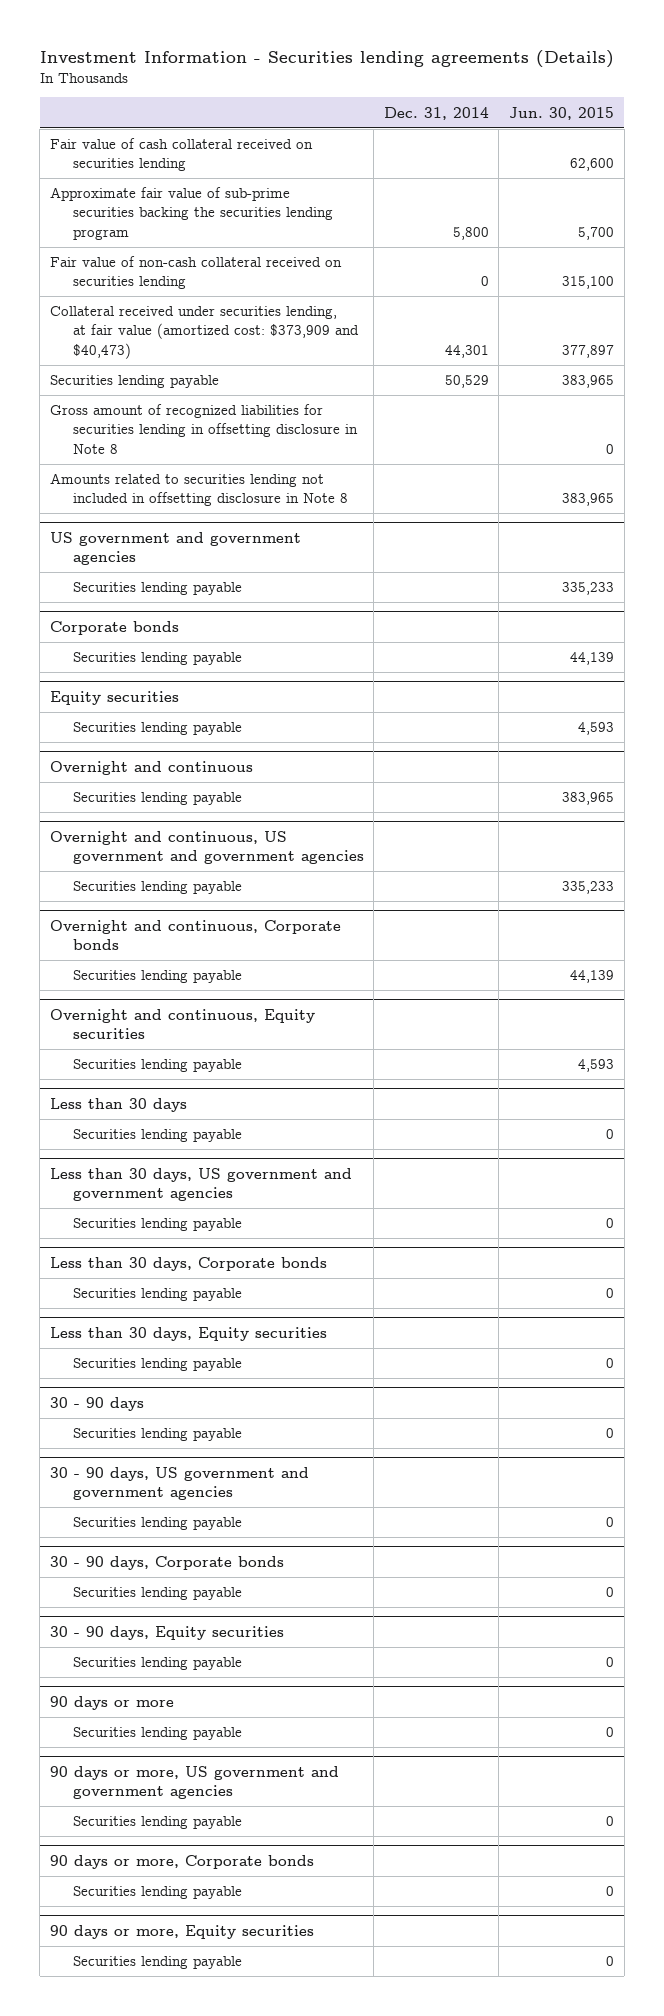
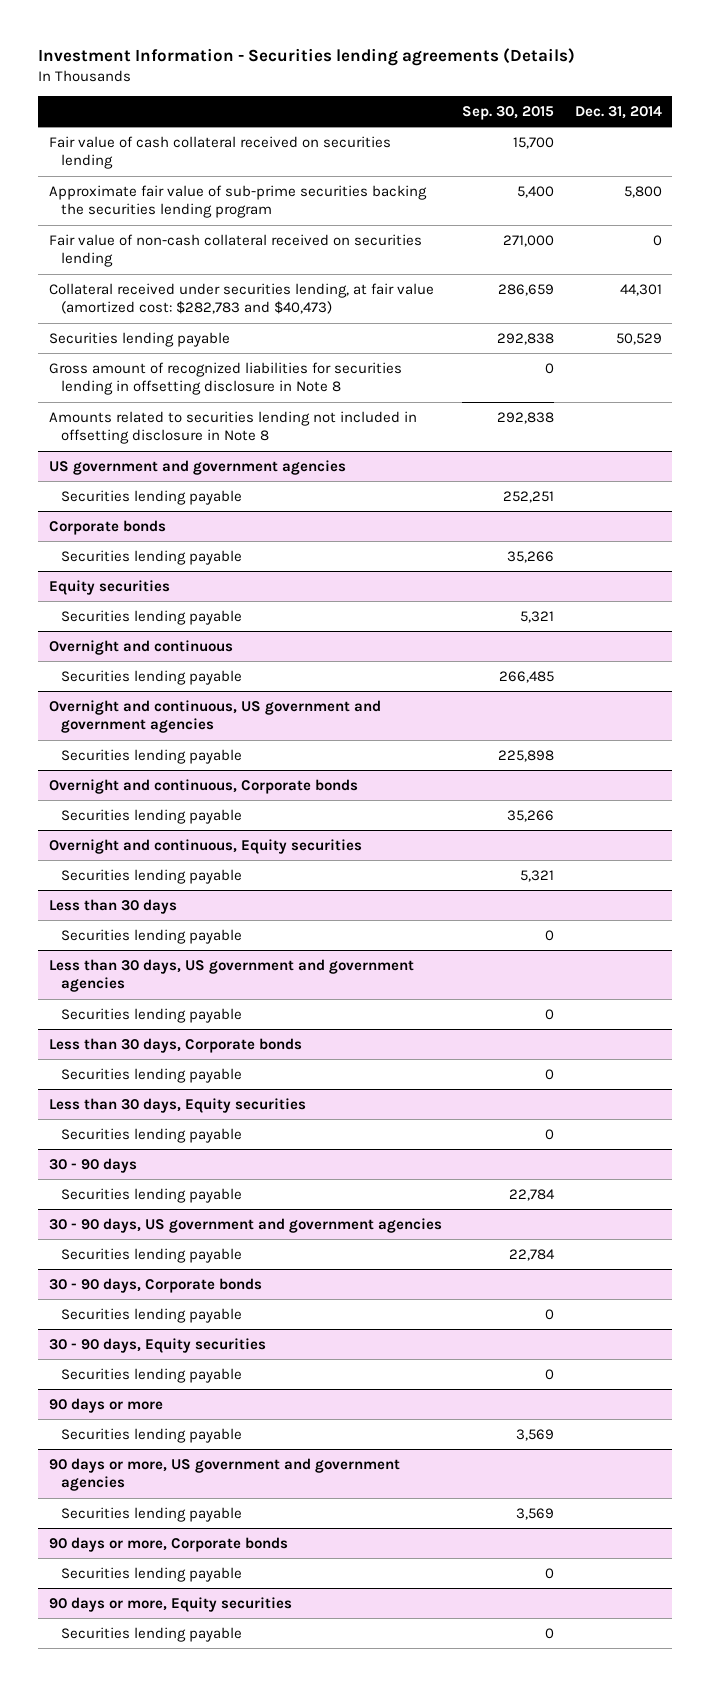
[509,106,615,120] Jun. 30, 2015 -> none
none -> [462,105,555,120] Sep. 30, 2015
[49,306,359,359] Collateral received under securities lending, at fair value (amortized cost: $373,909 and $40,473) -> [48,282,434,315] Collateral received under securities lending, at fair value (amortized cost: $282,783 and $40,473)

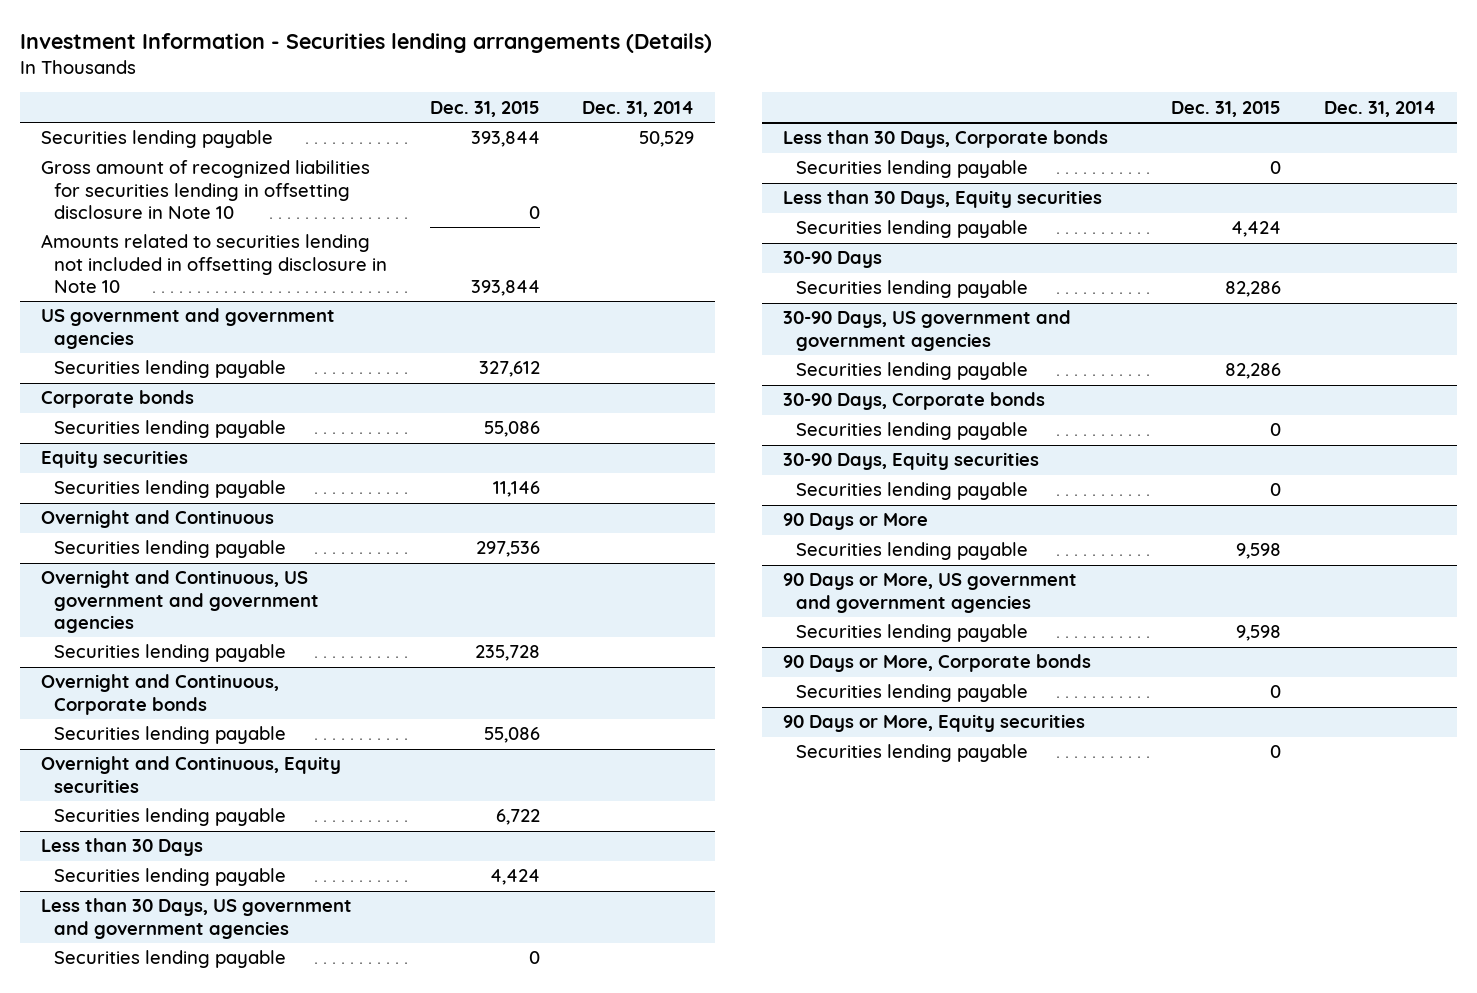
[38,48,576,67] Investment Information - Securities lending agreements (Details) -> [19,32,712,53] Investment Information - Securities lending arrangements (Details)
[462,105,555,120] Sep. 30, 2015 -> none
none -> [429,100,540,117] Dec. 31, 2015
[48,135,391,170] Fair value of cash collateral received on securities lending -> none
[48,184,427,219] Approximate fair value of sub-prime securities backing the securities lending program -> none
[48,233,422,268] Fair value of non-cash collateral received on securities lending -> none
[48,282,434,315] Collateral received under securities lending, at fair value (amortized cost: $282,783 and $40,473) -> none
[48,361,402,396] Gross amount of recognized liabilities for securities lending in offsetting disclosure in Note 8 -> [40,160,370,219] Gross amount of recognized liabilities for securities lending in offsetting disclosure in Note 10
[48,410,417,445] Amounts related to securities lending not included in offsetting disclosure in Note 8 -> [40,234,388,293] Amounts related to securities lending not included in offsetting disclosure in Note 10
[48,639,233,655] Overnight and continuous -> [40,510,274,529] Overnight and Continuous
[48,699,381,734] Overnight and continuous, US government and government agencies -> [40,570,320,633] Overnight and Continuous, US government and government agencies
[48,778,358,794] Overnight and continuous, Corporate bonds -> [40,674,279,715] Overnight and Continuous, Corporate bonds
[48,838,362,854] Overnight and continuous, Equity securities -> [40,756,341,793] Overnight and Continuous, Equity securities
[48,898,177,914] Less than 30 days -> [40,838,203,857] Less than 30 Days
[48,958,414,993] Less than 30 days, US government and government agencies -> [40,898,352,939] Less than 30 Days, US government and government agencies
[48,1037,302,1053] Less than 30 days, Corporate bonds -> [782,130,1108,149] Less than 30 Days, Corporate bonds
[48,1097,306,1113] Less than 30 days, Equity securities -> [782,190,1102,209] Less than 30 Days, Equity securities
[48,1157,137,1173] 30 - 90 days -> [782,251,882,269] 30-90 Days
[48,1217,442,1233] 30 - 90 days, US government and government agencies -> [782,310,1071,351] 30-90 Days, US government and government agencies
[48,1277,262,1293] 30 - 90 days, Corporate bonds -> [782,392,1045,411] 30-90 Days, Corporate bonds
[48,1337,266,1353] 30 - 90 days, Equity securities -> [782,452,1039,471] 30-90 Days, Equity securities
[48,1397,163,1413] 90 days or more -> [782,513,928,531] 90 Days or More
[48,1457,400,1492] 90 days or more, US government and government agencies -> [782,573,1077,613] 90 Days or More, US government and government agencies
[48,1536,288,1552] 90 days or more, Corporate bonds -> [782,654,1091,673] 90 Days or More, Corporate bonds
[48,1596,292,1612] 90 days or more, Equity securities -> [782,714,1085,733] 90 Days or More, Equity securities

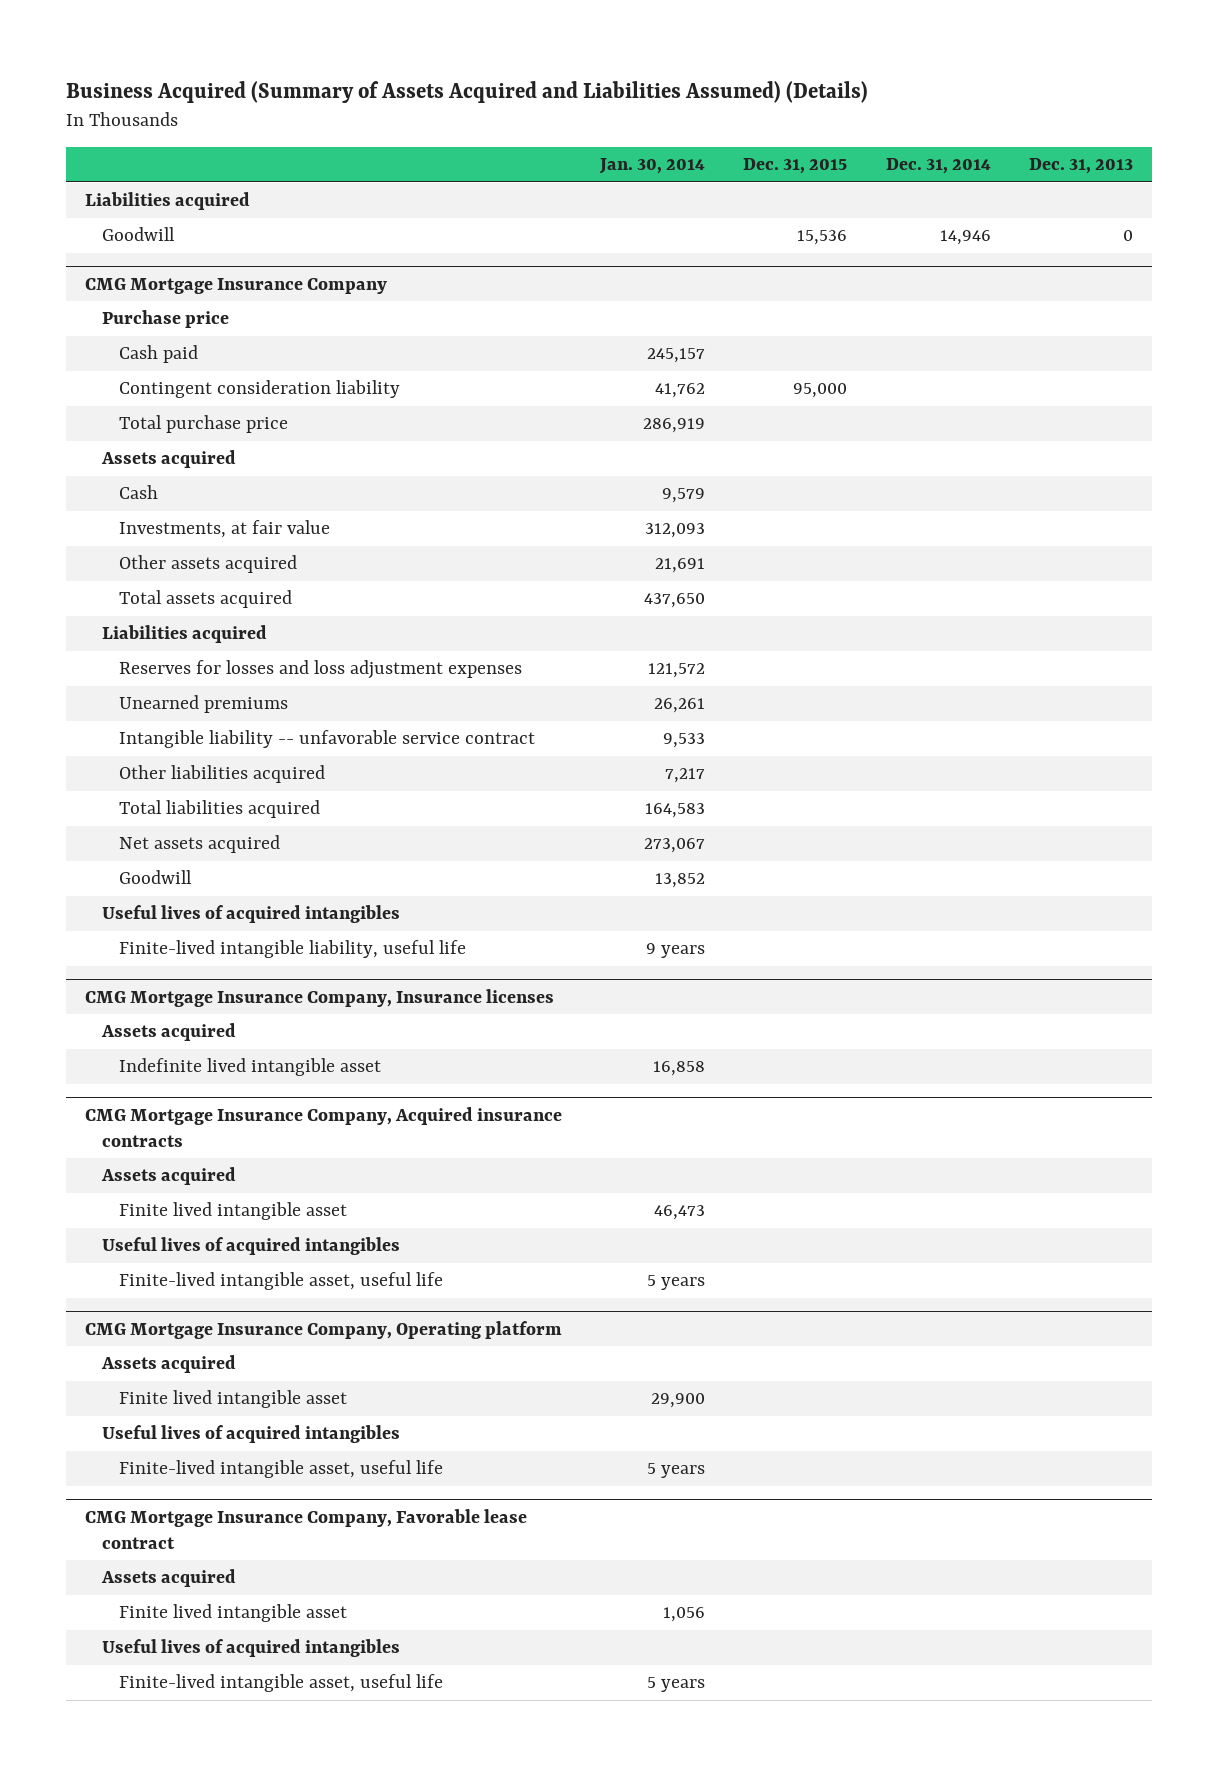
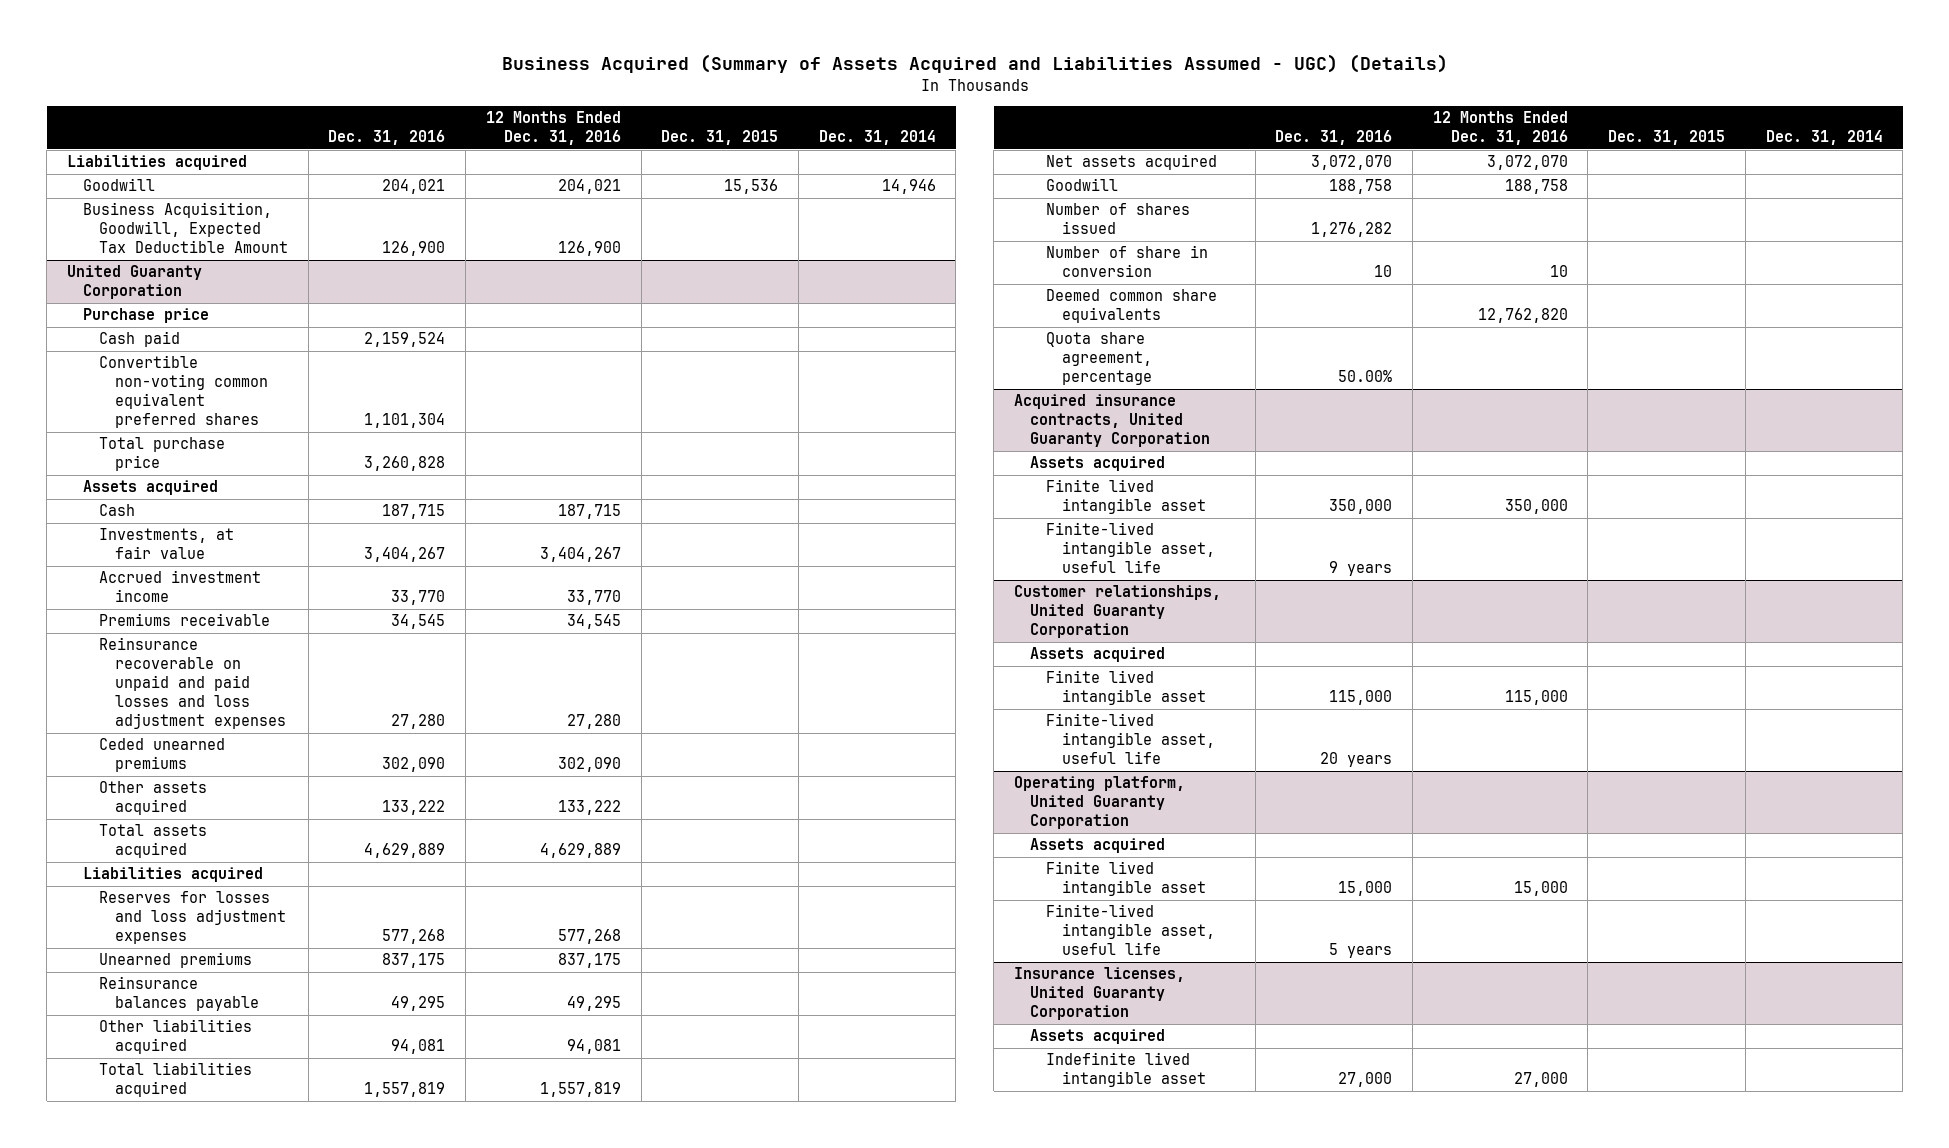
[65,80,868,103] Business Acquired (Summary of Assets Acquired and Liabilities Assumed) (Details) -> [501,54,1448,74] Business Acquired (Summary of Assets Acquired and Liabilities Assumed - UGC) (Details)
[599,157,706,174] Jan. 30, 2014 -> none
[1029,157,1134,174] Dec. 31, 2013 -> none
none -> [328,130,446,146] Dec. 31, 2016
none -> [485,111,621,146] 12 Months Ended Dec. 31, 2016
[84,277,387,294] CMG Mortgage Insurance Company -> none
[101,310,229,329] Purchase price -> none
[118,345,198,364] Cash paid -> none
[118,380,400,399] Contingent consideration liability -> none
[118,415,288,434] Total purchase price -> none
[100,450,236,469] Assets acquired -> none
[118,485,158,500] Cash -> none
[118,520,330,539] Investments, at fair value -> none
[118,555,297,574] Other assets acquired -> none
[118,590,292,609] Total assets acquired -> none
[101,625,267,644] Liabilities acquired -> none
[118,660,522,680] Reserves for losses and loss adjustment expenses -> none
[118,695,288,714] Unearned premiums -> none
[118,730,535,749] Intangible liability -- unfavorable service contract -> none
[118,765,325,784] Other liabilities acquired -> none
[118,800,320,819] Total liabilities acquired -> none
[118,835,280,854] Net assets acquired -> none
[118,870,192,885] Goodwill -> none
[101,905,400,924] Useful lives of acquired intangibles -> none
[118,940,466,959] Finite-lived intangible liability, useful life -> none
[84,988,554,1007] CMG Mortgage Insurance Company, Insurance licenses -> none
[100,1023,236,1042] Assets acquired -> none
[118,1058,381,1077] Indefinite lived intangible asset -> none
[84,1106,562,1147] CMG Mortgage Insurance Company, Acquired insurance contracts -> none
[100,1167,236,1186] Assets acquired -> none
[118,1202,347,1221] Finite lived intangible asset -> none
[101,1237,400,1256] Useful lives of acquired intangibles -> none
[118,1272,443,1291] Finite-lived intangible asset, useful life -> none
[84,1320,562,1339] CMG Mortgage Insurance Company, Operating platform -> none
[100,1355,236,1374] Assets acquired -> none
[118,1390,347,1409] Finite lived intangible asset -> none
[101,1425,400,1444] Useful lives of acquired intangibles -> none
[118,1460,443,1479] Finite-lived intangible asset, useful life -> none
[84,1508,527,1549] CMG Mortgage Insurance Company, Favorable lease contract -> none
[100,1569,236,1588] Assets acquired -> none
[118,1604,347,1623] Finite lived intangible asset -> none
[101,1639,400,1658] Useful lives of acquired intangibles -> none
[118,1674,443,1693] Finite-lived intangible asset, useful life -> none
none -> [83,202,289,254] Business Acquisition, Goodwill, Expected Tax Deductible Amount
none -> [66,265,202,300] United Guaranty Corporation
none -> [83,308,210,324] Purchase price
none -> [99,331,181,348] Cash paid
none -> [99,355,269,429] Convertible non-voting common equivalent preferred shares
none -> [99,437,226,472] Total purchase price
none -> [83,480,219,496] Assets acquired
none -> [99,504,136,517] Cash
none -> [99,528,235,560] Investments, at fair value
none -> [99,570,262,603] Accrued investment income
none -> [99,613,271,627] Premiums receivable
none -> [99,637,287,730] Reinsurance recoverable on unpaid and paid losses and loss adjustment expenses
none -> [99,738,226,773] Ceded unearned premiums
none -> [99,781,208,816] Other assets acquired
none -> [99,824,208,859] Total assets acquired
none -> [83,867,264,883] Liabilities acquired
none -> [99,891,287,945] Reserves for losses and loss adjustment expenses
none -> [99,952,253,969] Unearned premiums
none -> [99,976,260,1012] Reinsurance balances payable
none -> [99,1019,253,1055] Other liabilities acquired
none -> [99,1062,253,1098] Total liabilities acquired
none -> [1046,154,1218,171] Net assets acquired
none -> [1046,178,1119,192] Goodwill
none -> [1046,203,1191,235] Number of shares issued
none -> [1046,245,1209,278] Number of share in conversion
none -> [1046,289,1218,324] Deemed common share equivalents
none -> [1046,332,1153,386] Quota share agreement, percentage
none -> [1013,394,1210,448] Acquired insurance contracts, United Guaranty Corporation
none -> [1029,456,1165,472] Assets acquired
none -> [1046,479,1207,515] Finite lived intangible asset
none -> [1046,522,1216,574] Finite-lived intangible asset, useful life
none -> [1013,585,1221,639] Customer relationships, United Guaranty Corporation
none -> [1029,647,1165,663] Assets acquired
none -> [1046,670,1207,706] Finite lived intangible asset
none -> [1046,713,1216,765] Finite-lived intangible asset, useful life
none -> [1013,776,1185,830] Operating platform, United Guaranty Corporation
none -> [1029,838,1165,854] Assets acquired
none -> [1046,861,1207,897] Finite lived intangible asset
none -> [1046,904,1216,956] Finite-lived intangible asset, useful life
none -> [1013,967,1185,1021] Insurance licenses, United Guaranty Corporation
none -> [1029,1029,1165,1045] Assets acquired
none -> [1046,1052,1207,1088] Indefinite lived intangible asset

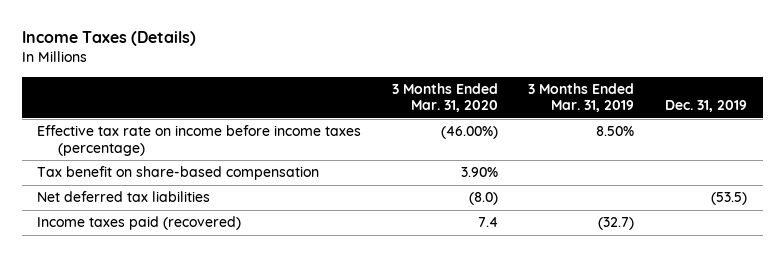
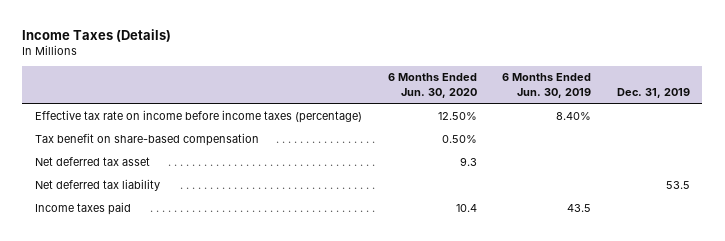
[391,82,498,113] 3 Months Ended Mar. 31, 2020 -> none
[528,82,635,113] 3 Months Ended Mar. 31, 2019 -> none
none -> [387,73,477,98] 6 Months Ended Jun. 30, 2020
none -> [502,73,592,98] 6 Months Ended Jun. 30, 2019
none -> [34,156,150,166] Net deferred tax asset
[36,191,210,203] Net deferred tax liabilities -> [34,178,160,191] Net deferred tax liability
[711,192,748,206] (53.5) -> [665,180,690,189] 53.5
[36,216,241,231] Income taxes paid (recovered) -> [34,201,131,215] Income taxes paid

